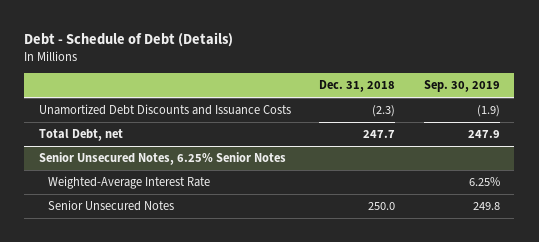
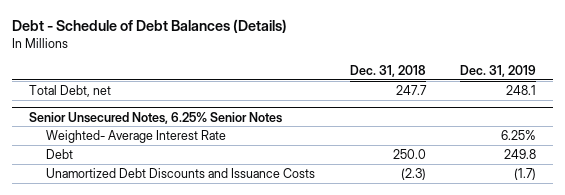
[24,31,234,47] Debt - Schedule of Debt (Details) -> [11,19,287,34] Debt - Schedule of Debt Balances (Details)
[424,80,501,93] Sep. 30, 2019 -> none
none -> [460,64,537,77] Dec. 31, 2019
[38,104,291,116] Unamortized Debt Discounts and Issuance Costs -> none
[48,200,175,212] Senior Unsecured Notes -> none
[48,176,211,190] Weighted-Average Interest Rate -> [46,130,227,144] Weighted- Average Interest Rate
none -> [46,149,74,160] Debt
none -> [46,168,316,179] Unamortized Debt Discounts and Issuance Costs

